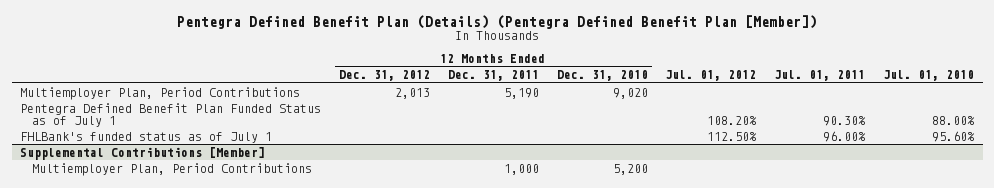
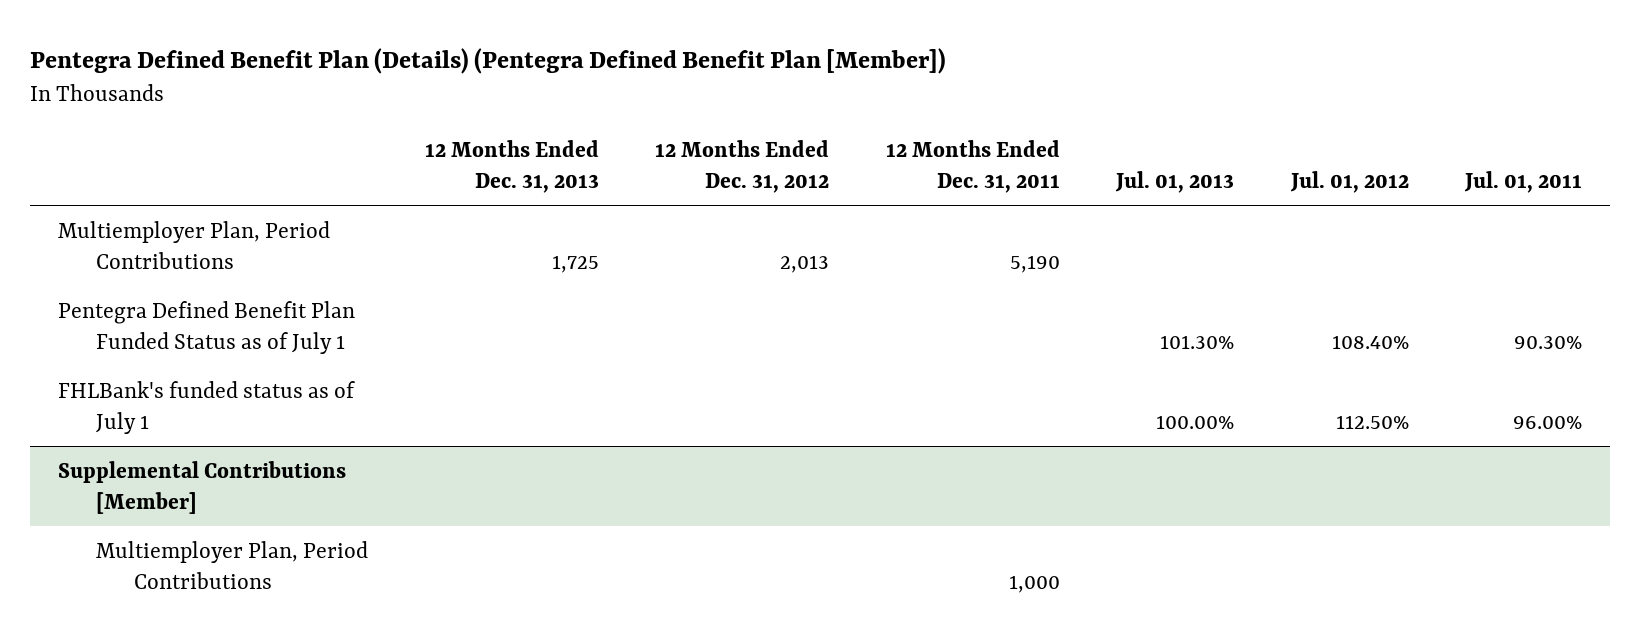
[556,70,648,82] Dec. 31, 2010 -> none
[882,70,974,82] Jul. 01, 2010 -> none
none -> [424,139,599,193] 12 Months Ended Dec. 31, 2013
none -> [1115,170,1235,193] Jul. 01, 2013
[707,115,758,125] 108.20% -> [1331,334,1409,349] 108.40%

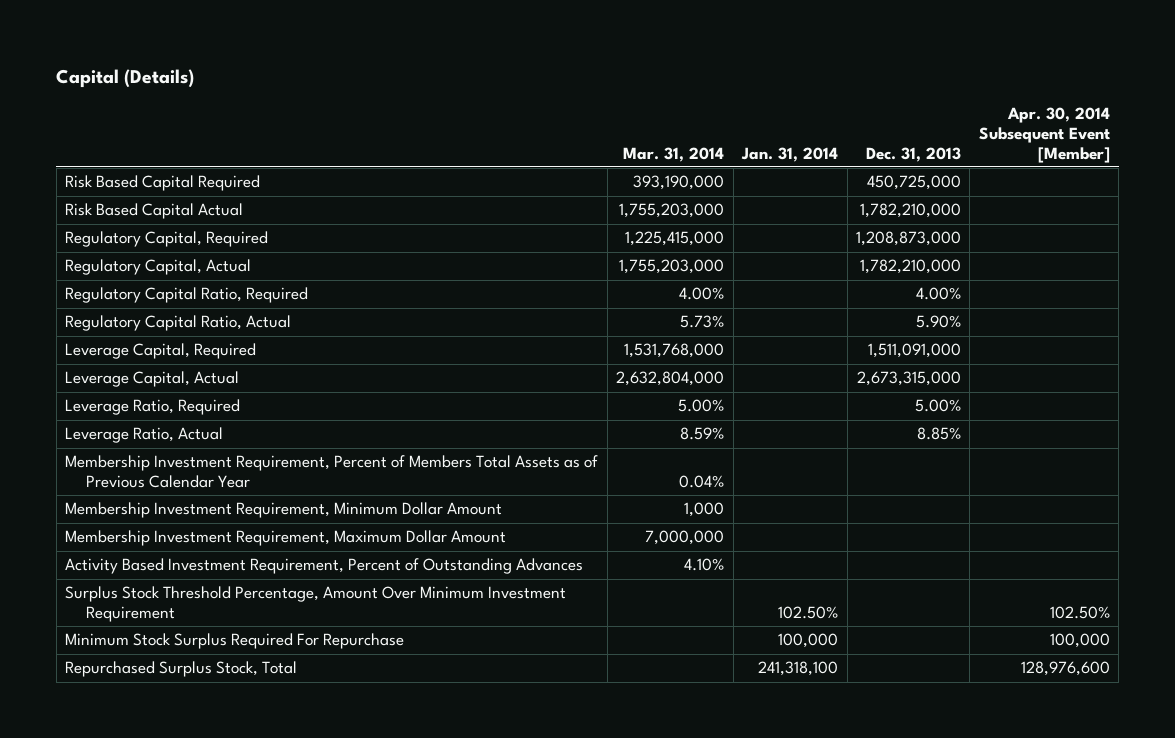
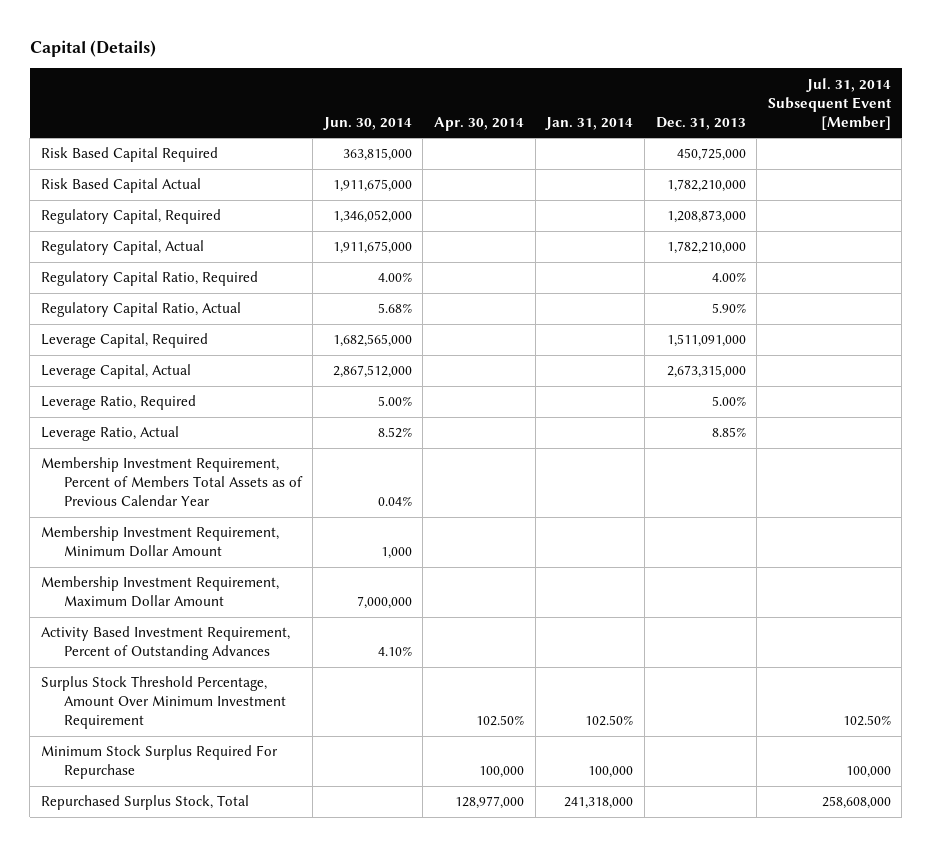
[623,146,725,162] Mar. 31, 2014 -> none
[978,107,1110,163] Apr. 30, 2014 Subsequent Event [Member] -> none
none -> [322,116,412,130] Jun. 30, 2014
none -> [434,116,525,131] Apr. 30, 2014
none -> [767,77,892,130] Jul. 31, 2014 Subsequent Event [Member]
[758,661,839,677] 241,318,100 -> [564,797,634,810] 241,318,000

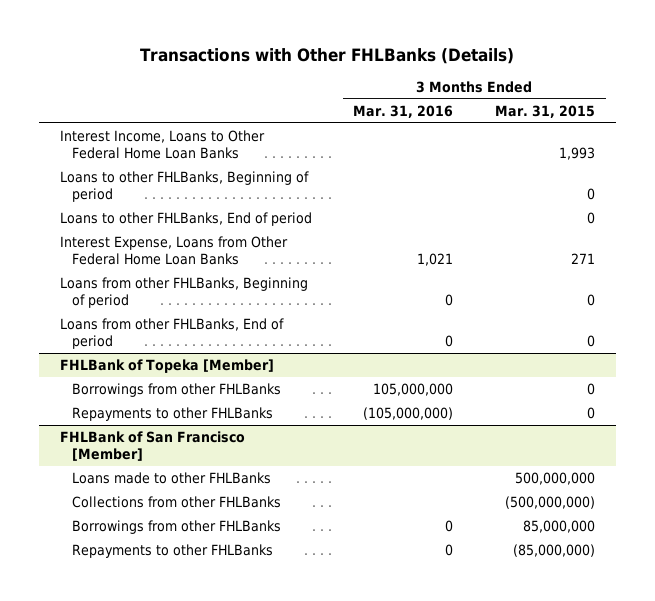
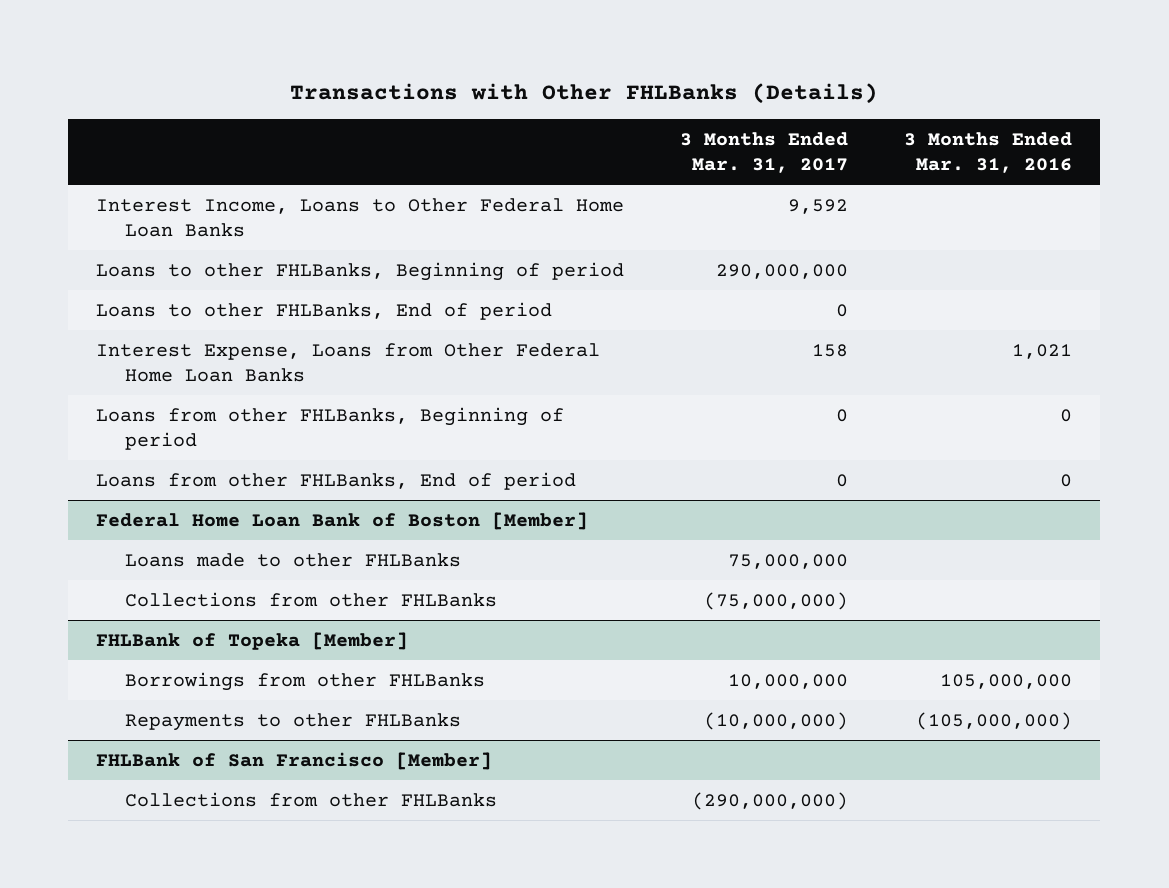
[495,105,596,119] Mar. 31, 2015 -> none
none -> [680,131,849,173] 3 Months Ended Mar. 31, 2017
none -> [96,511,589,530] Federal Home Loan Bank of Boston [Member]
none -> [125,552,462,567] Loans made to other FHLBanks
none -> [125,591,498,607] Collections from other FHLBanks
[72,472,272,485] Loans made to other FHLBanks -> none
[72,520,282,535] Borrowings from other FHLBanks -> none
[72,544,274,559] Repayments to other FHLBanks -> none

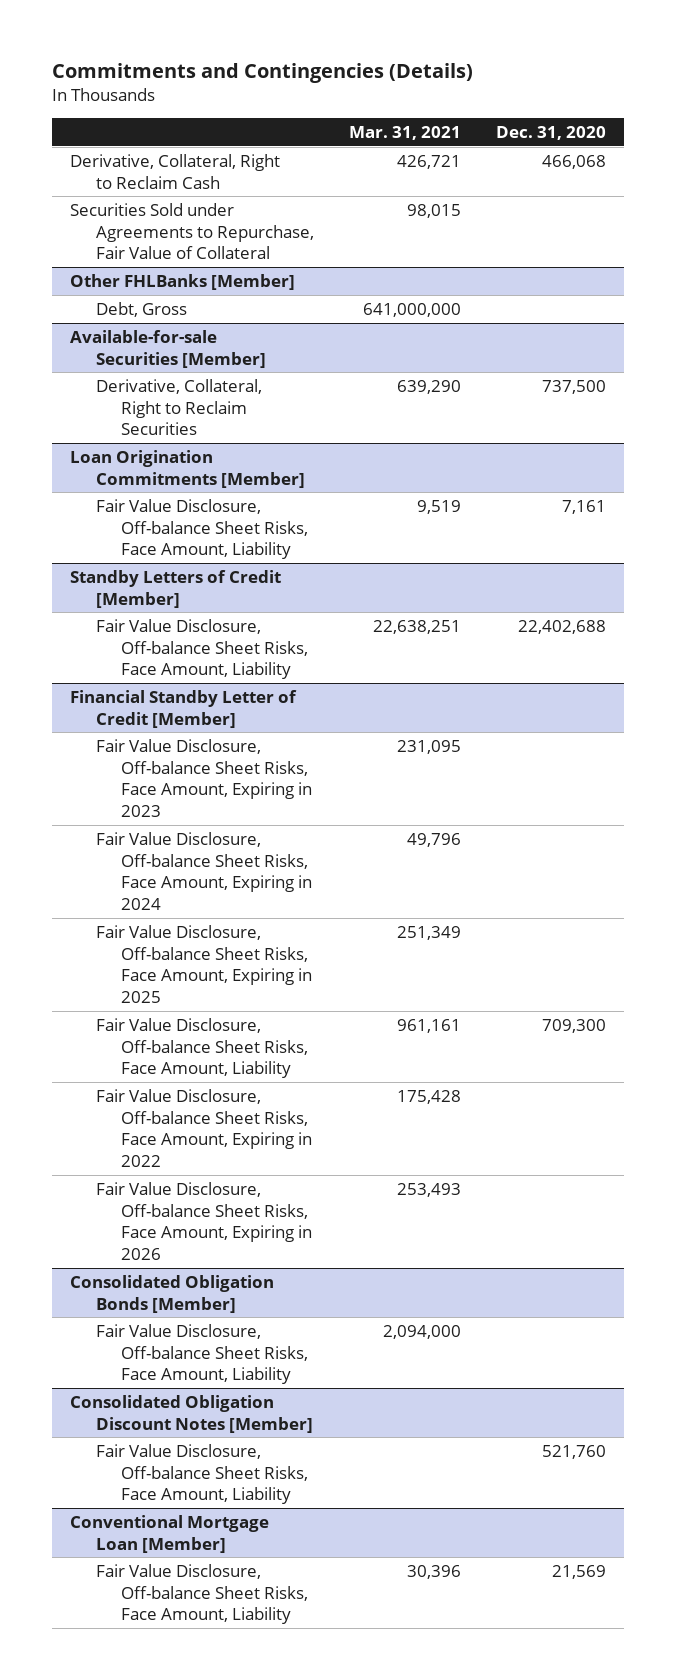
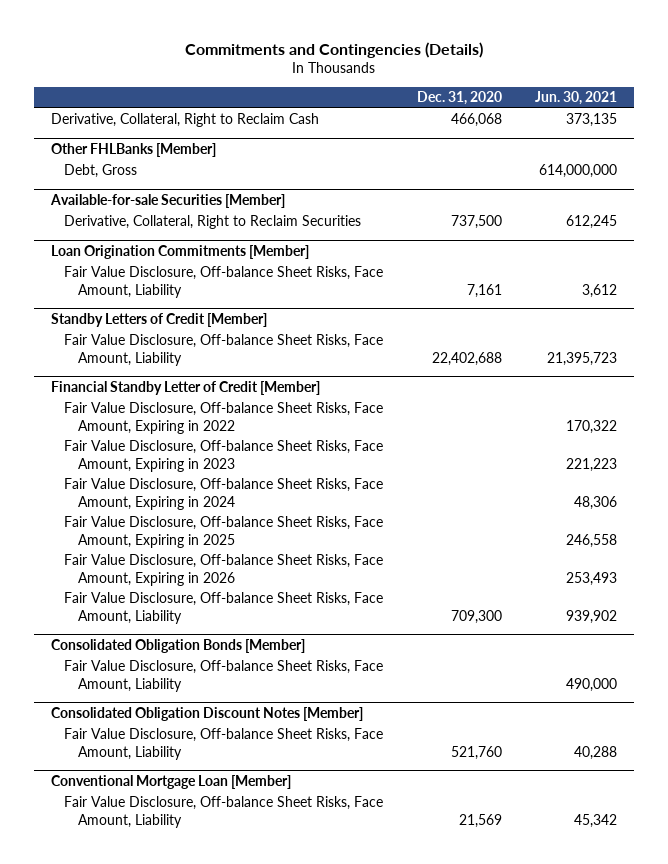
[348,125,461,140] Mar. 31, 2021 -> none
none -> [535,91,618,106] Jun. 30, 2021
[69,202,314,260] Securities Sold under Agreements to Repurchase, Fair Value of Collateral -> none
[95,1088,313,1168] Fair Value Disclosure, Off-balance Sheet Risks, Face Amount, Expiring in 2022 -> [64,402,384,434] Fair Value Disclosure, Off-balance Sheet Risks, Face Amount, Expiring in 2022
[95,1017,309,1079] Fair Value Disclosure, Off-balance Sheet Risks, Face Amount, Liability -> [64,592,384,624] Fair Value Disclosure, Off-balance Sheet Risks, Face Amount, Liability

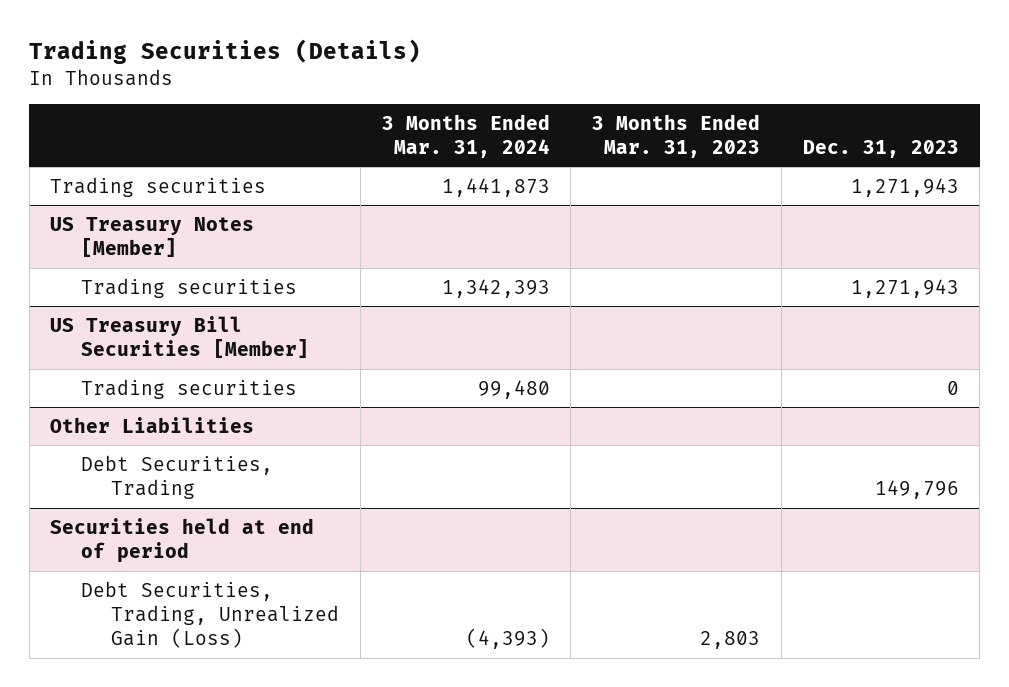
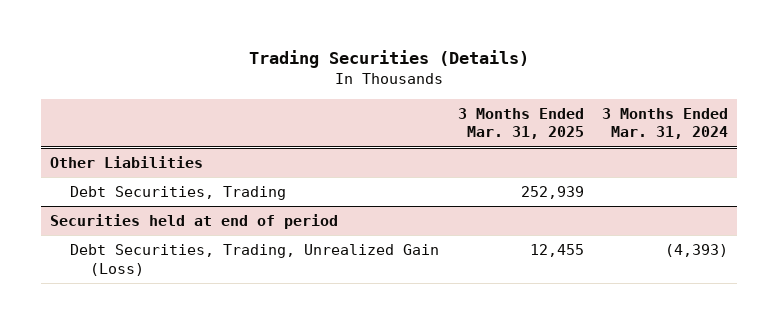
[592,113,761,158] 3 Months Ended Mar. 31, 2023 -> none
[802,139,959,158] Dec. 31, 2023 -> none
none -> [457,107,584,140] 3 Months Ended Mar. 31, 2025
[50,176,267,197] Trading securities -> none
[50,216,255,258] US Treasury Notes [Member] -> none
[80,277,297,298] Trading securities -> none
[50,315,309,359] US Treasury Bill Securities [Member] -> none
[80,378,297,399] Trading securities -> none

